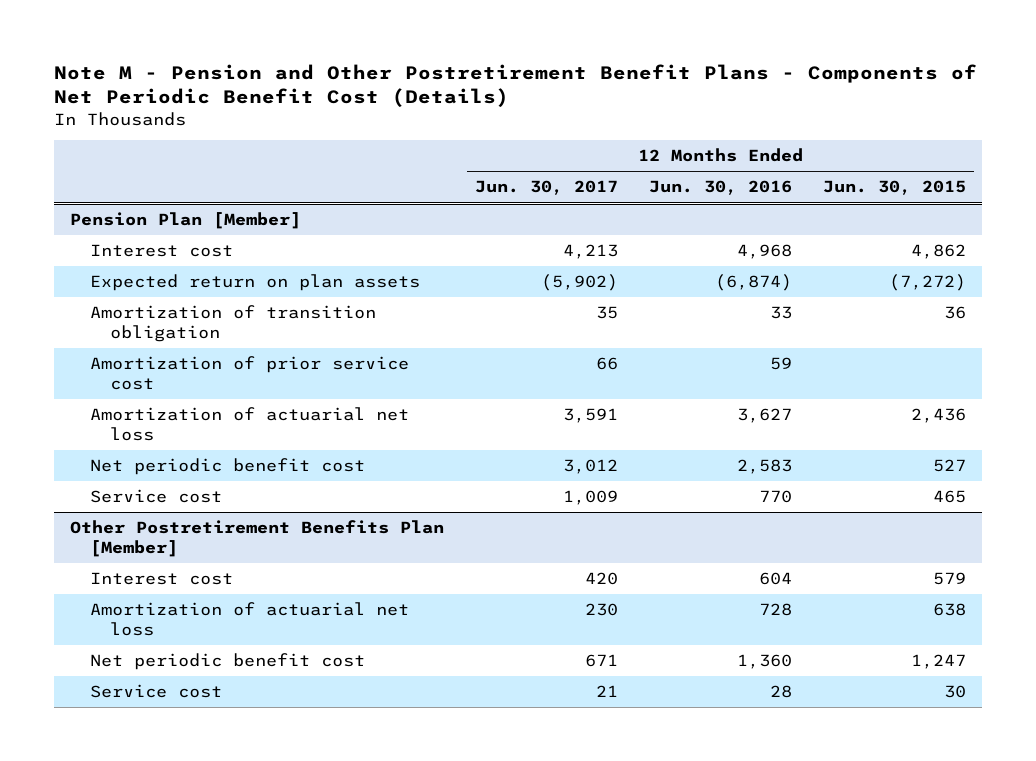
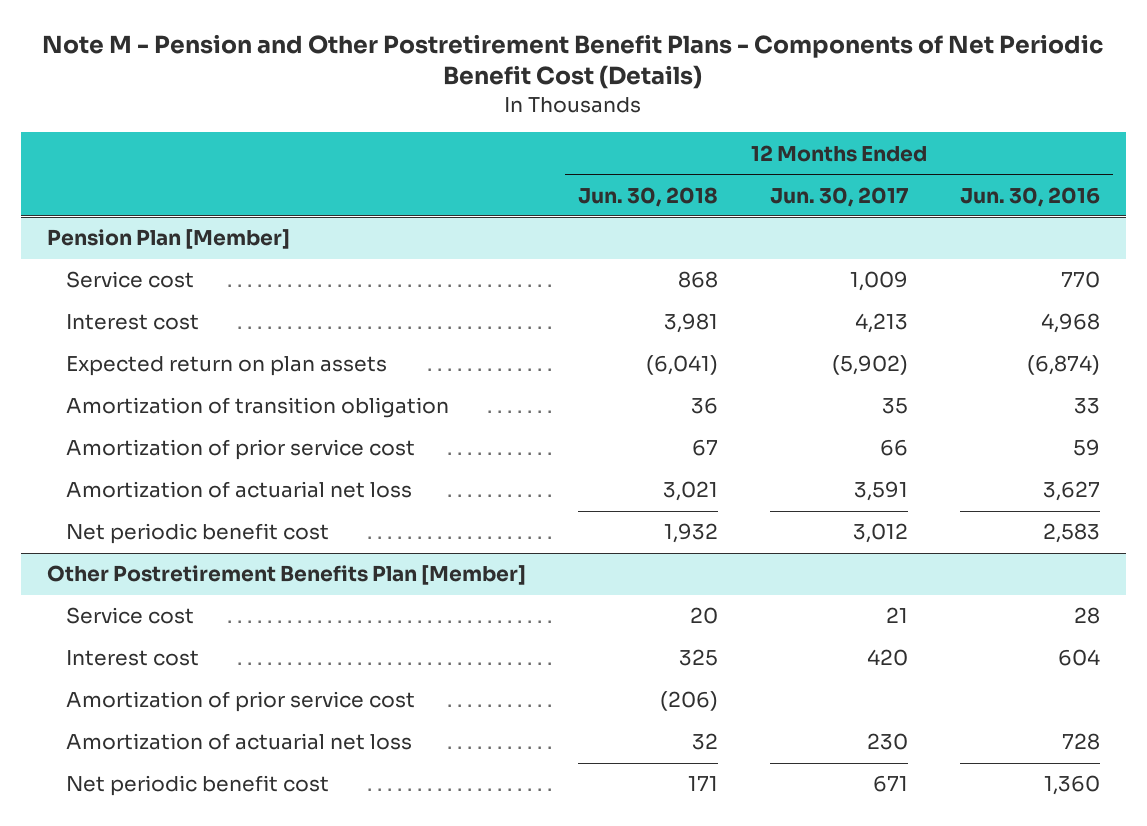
[823,180,967,196] Jun. 30, 2015 -> none
none -> [577,186,718,207] Jun. 30, 2018
[89,489,222,504] Service cost -> [65,271,194,289] Service cost
[89,684,222,699] Service cost -> [65,607,194,625] Service cost
none -> [65,691,415,713] Amortization of prior service cost

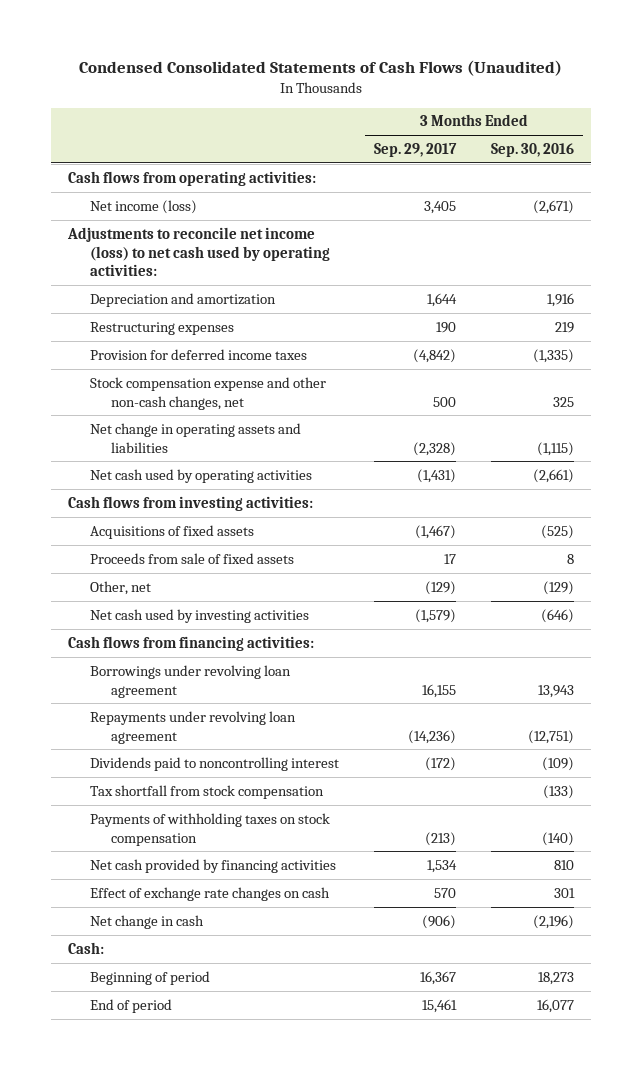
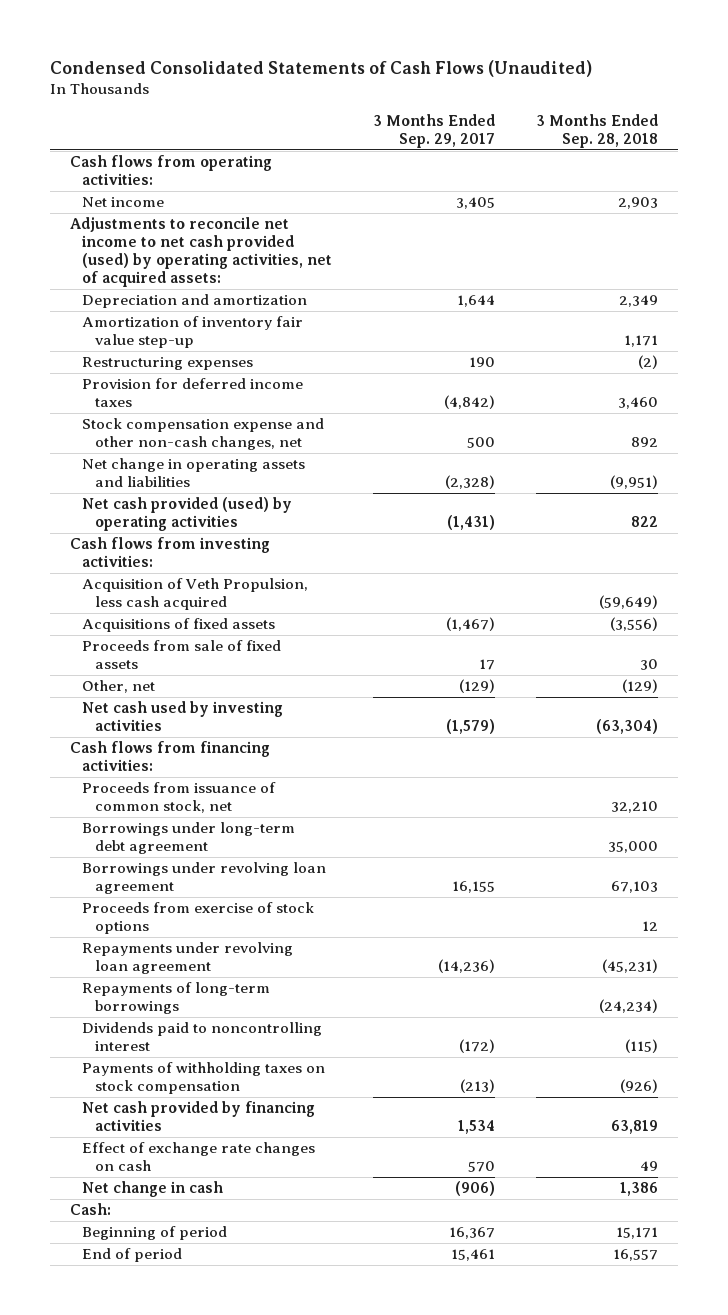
[490,142,574,157] Sep. 30, 2016 -> none
none -> [535,113,658,148] 3 Months Ended Sep. 28, 2018
[89,199,197,214] Net income (loss) -> [82,197,165,208] Net income
[67,226,330,277] Adjustments to reconcile net income (loss) to net cash used by operating activities: -> [70,217,333,288] Adjustments to reconcile net income to net cash provided (used) by operating activities, net of acquired assets:
none -> [82,316,304,349] Amortization of inventory fair value step-up
[89,468,312,483] Net cash used by operating activities -> [82,497,293,532] Net cash provided (used) by operating activities
none -> [82,578,309,611] Acquisition of Veth Propulsion, less cash acquired
none -> [82,782,277,814] Proceeds from issuance of common stock, net
none -> [82,822,296,855] Borrowings under long-term debt agreement
none -> [82,902,315,935] Proceeds from exercise of stock options
none -> [82,982,271,1015] Repayments of long-term borrowings
[89,784,324,799] Tax shortfall from stock compensation -> none

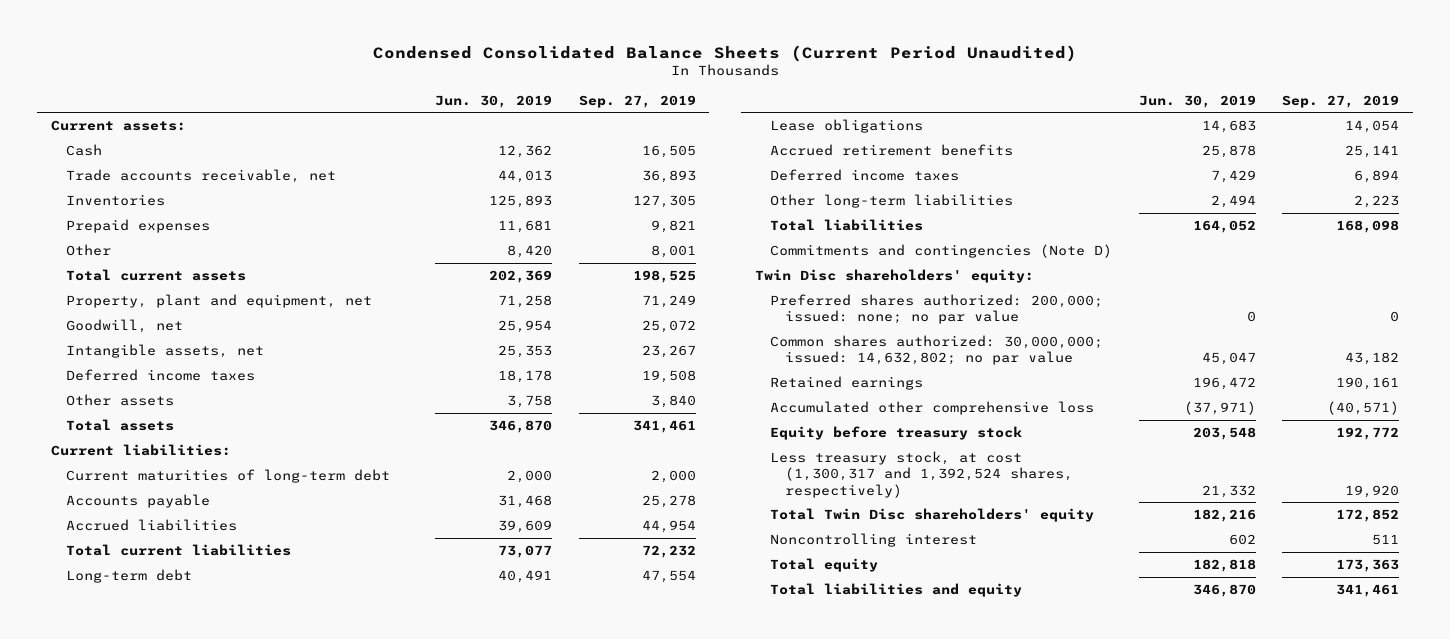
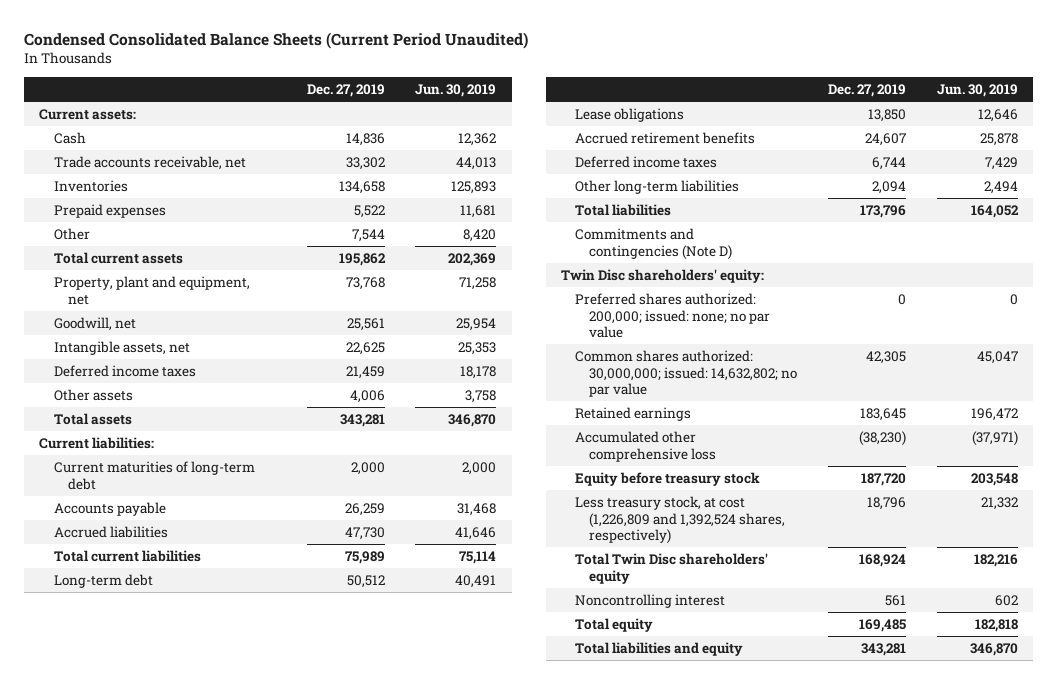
[578,94,696,108] Sep. 27, 2019 -> none
none -> [306,83,385,97] Dec. 27, 2019
[497,519,552,533] 39,609 -> [455,527,497,541] 41,646
[497,544,552,558] 73,077 -> [459,551,497,565] 75,114
[1201,119,1256,133] 14,683 -> [977,109,1018,123] 12,646
[769,450,1073,498] Less treasury stock, at cost (1,300,317 and 1,392,524 shares, respectively) -> [575,496,786,545] Less treasury stock, at cost (1,226,809 and 1,392,524 shares, respectively)

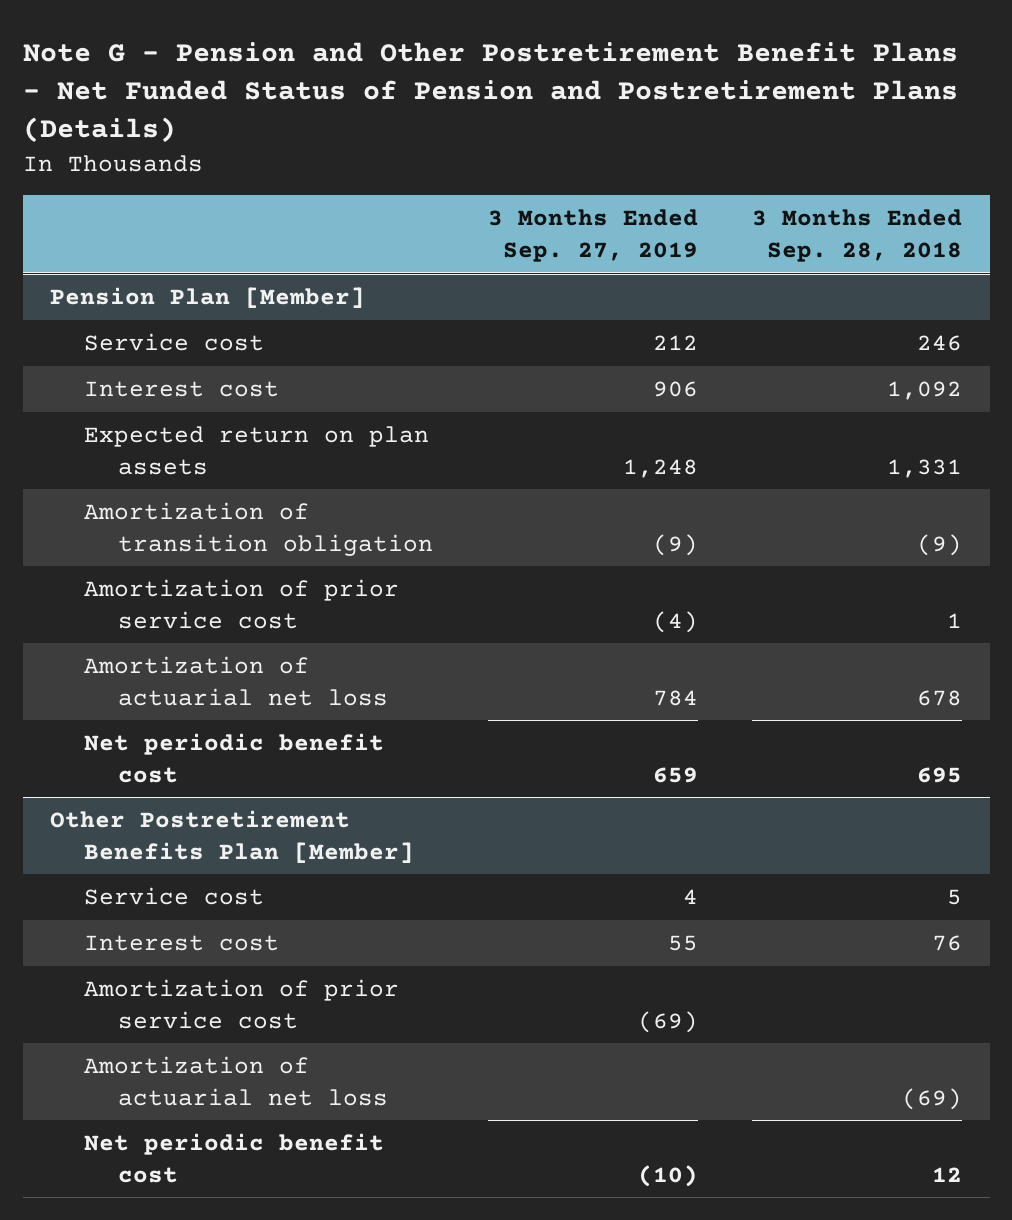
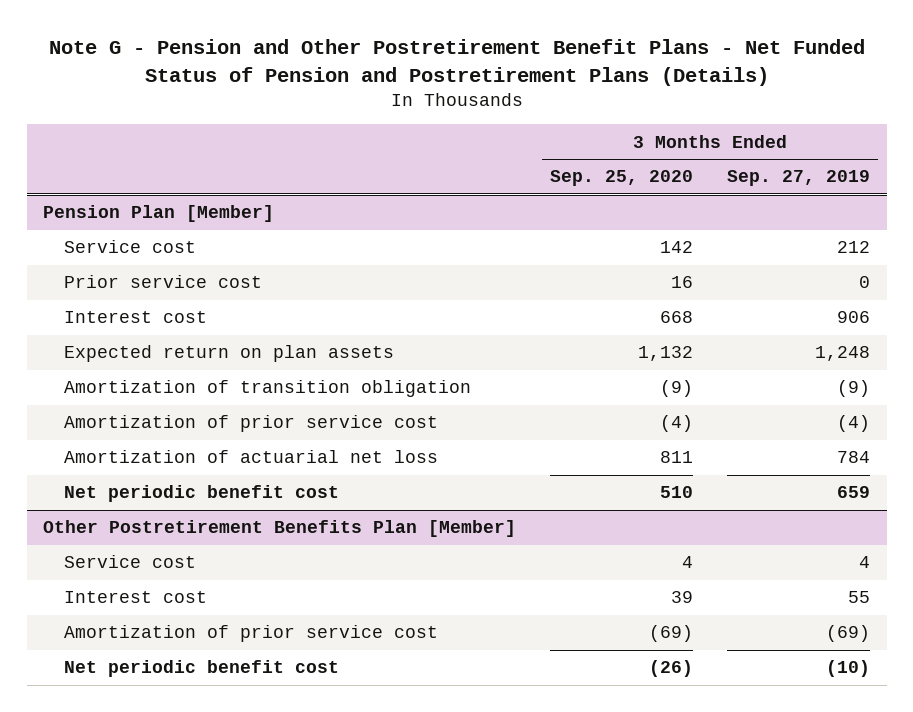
[752,209,963,262] 3 Months Ended Sep. 28, 2018 -> none
none -> [550,170,694,187] Sep. 25, 2020
none -> [64,275,263,289] Prior service cost
[84,1055,389,1106] Amortization of actuarial net loss -> none

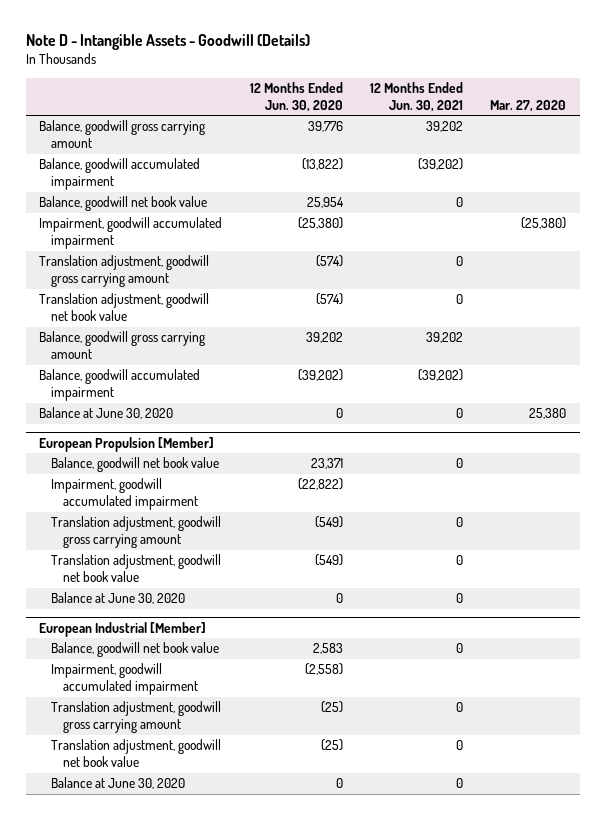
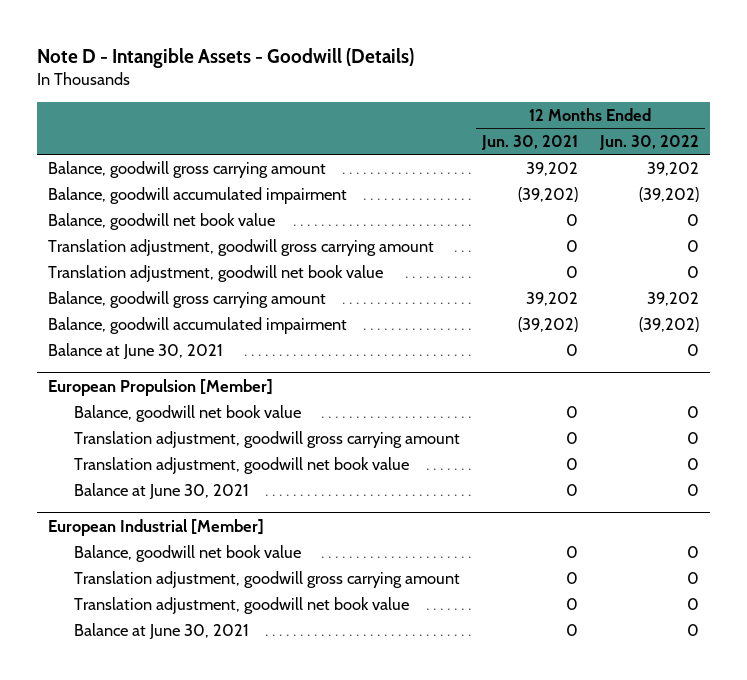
[249,81,343,112] 12 Months Ended Jun. 30, 2020 -> none
[490,99,567,112] Mar. 27, 2020 -> none
none -> [599,135,700,151] Jun. 30, 2022
[39,217,223,249] Impairment, goodwill accumulated impairment -> none
[39,407,174,420] Balance at June 30, 2020 -> [47,342,223,359] Balance at June 30, 2021
[51,478,199,510] Impairment, goodwill accumulated impairment -> none
[51,592,186,605] Balance at June 30, 2020 -> [73,482,249,499] Balance at June 30, 2021
[51,663,199,695] Impairment, goodwill accumulated impairment -> none
[51,777,186,790] Balance at June 30, 2020 -> [73,622,249,639] Balance at June 30, 2021

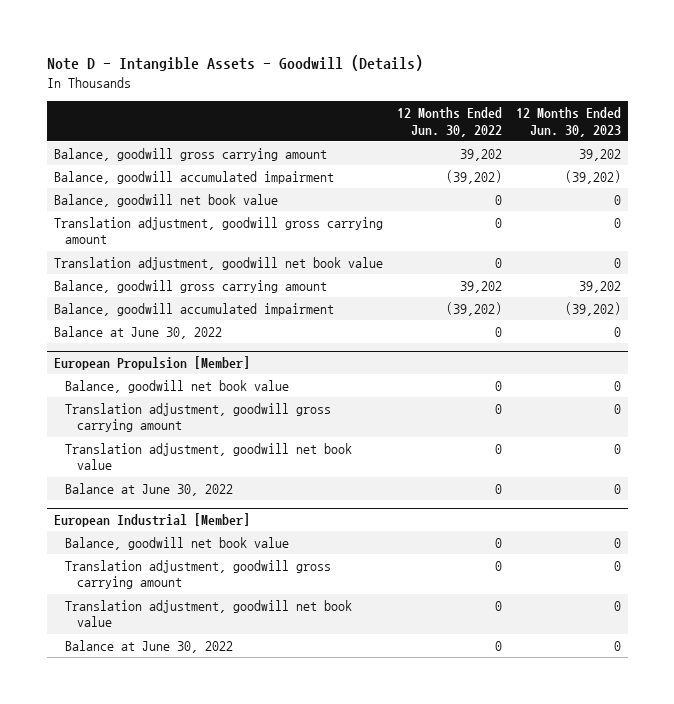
[480,135,578,151] Jun. 30, 2021 -> none
none -> [515,107,621,137] 12 Months Ended Jun. 30, 2023
[47,342,223,359] Balance at June 30, 2021 -> [53,326,222,340] Balance at June 30, 2022
[73,482,249,499] Balance at June 30, 2021 -> [65,483,234,497] Balance at June 30, 2022
[73,622,249,639] Balance at June 30, 2021 -> [65,640,234,654] Balance at June 30, 2022

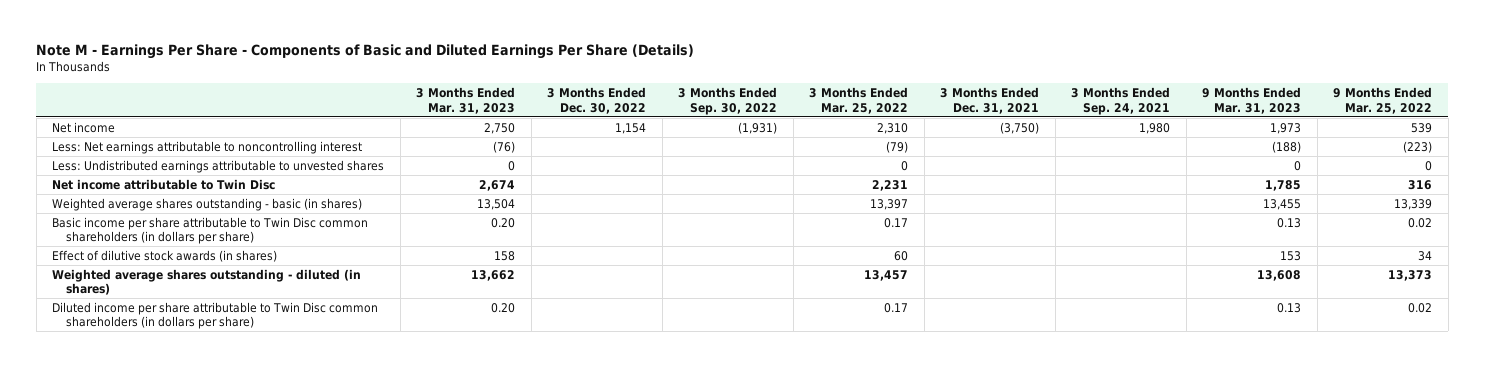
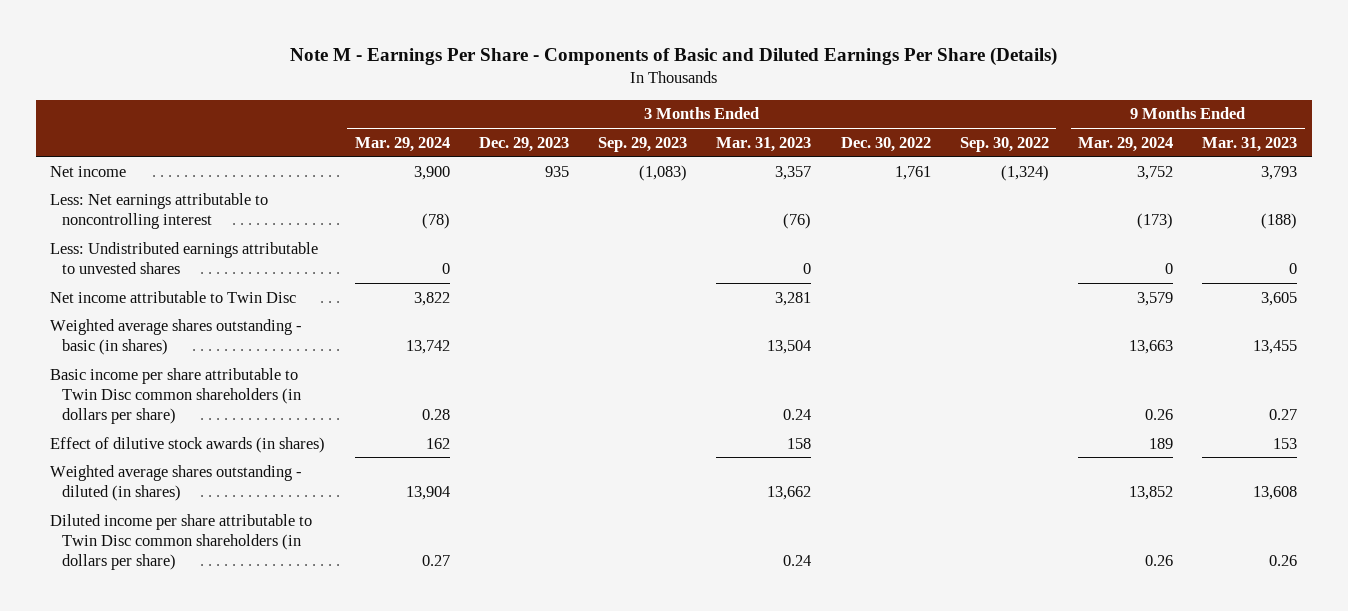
[809,87,909,114] 3 Months Ended Mar. 25, 2022 -> none
[940,87,1040,114] 3 Months Ended Dec. 31, 2021 -> none
[1071,87,1171,115] 3 Months Ended Sep. 24, 2021 -> none
[1333,87,1433,114] 9 Months Ended Mar. 25, 2022 -> none
none -> [354,136,450,152] Mar. 29, 2024
none -> [478,136,569,152] Dec. 29, 2023
none -> [598,136,688,152] Sep. 29, 2023
none -> [1078,136,1174,152] Mar. 29, 2024
[484,122,516,134] 2,750 -> [775,165,812,180] 3,357
[615,122,647,134] 1,154 -> [894,165,931,180] 1,761
[738,121,778,134] (1,931) -> [1000,164,1049,181] (1,324)
[1270,122,1302,134] 1,973 -> [1261,165,1298,180] 3,793
[479,179,516,191] 2,674 -> [775,291,812,306] 3,281
[1265,179,1302,191] 1,785 -> [1261,291,1298,306] 3,605
[491,217,516,228] 0.20 -> [783,409,812,421] 0.24
[1277,217,1302,228] 0.13 -> [1269,409,1298,421] 0.27
[491,302,516,313] 0.20 -> [783,555,812,567] 0.24
[1277,302,1302,313] 0.13 -> [1269,555,1298,567] 0.26

